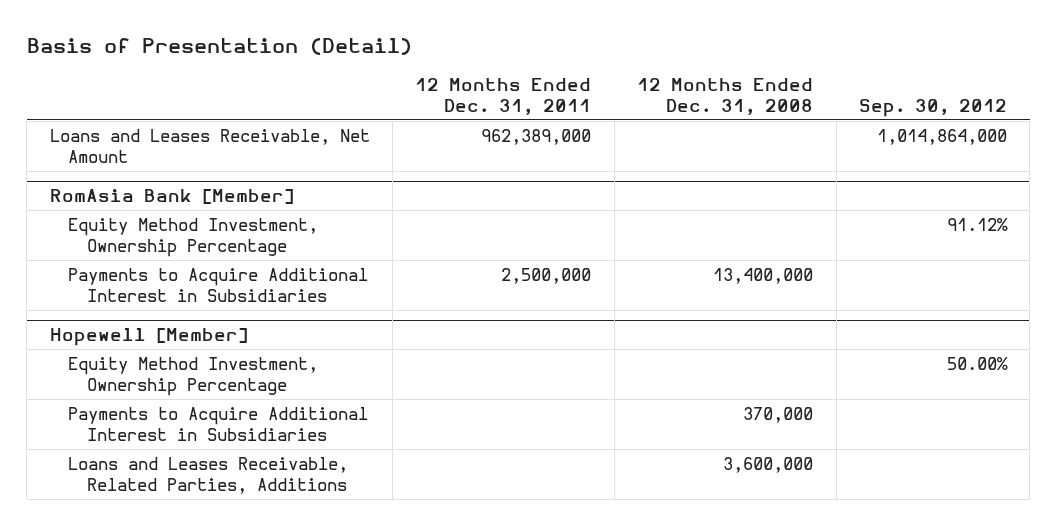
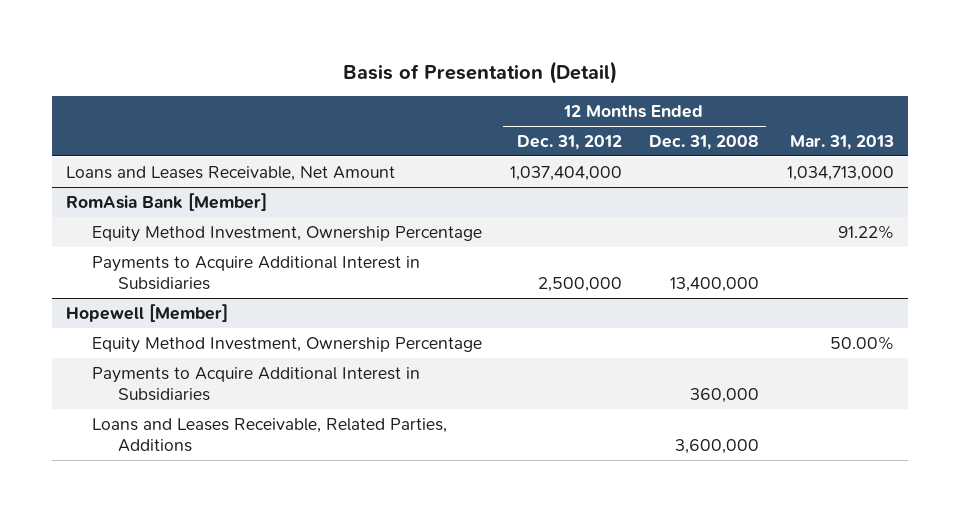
[415,78,592,115] 12 Months Ended Dec. 31, 2011 -> none
[858,98,1007,117] Sep. 30, 2012 -> none
none -> [516,134,622,150] Dec. 31, 2012
none -> [790,134,895,150] Mar. 31, 2013
[743,406,814,423] 370,000 -> [690,387,760,403] 360,000

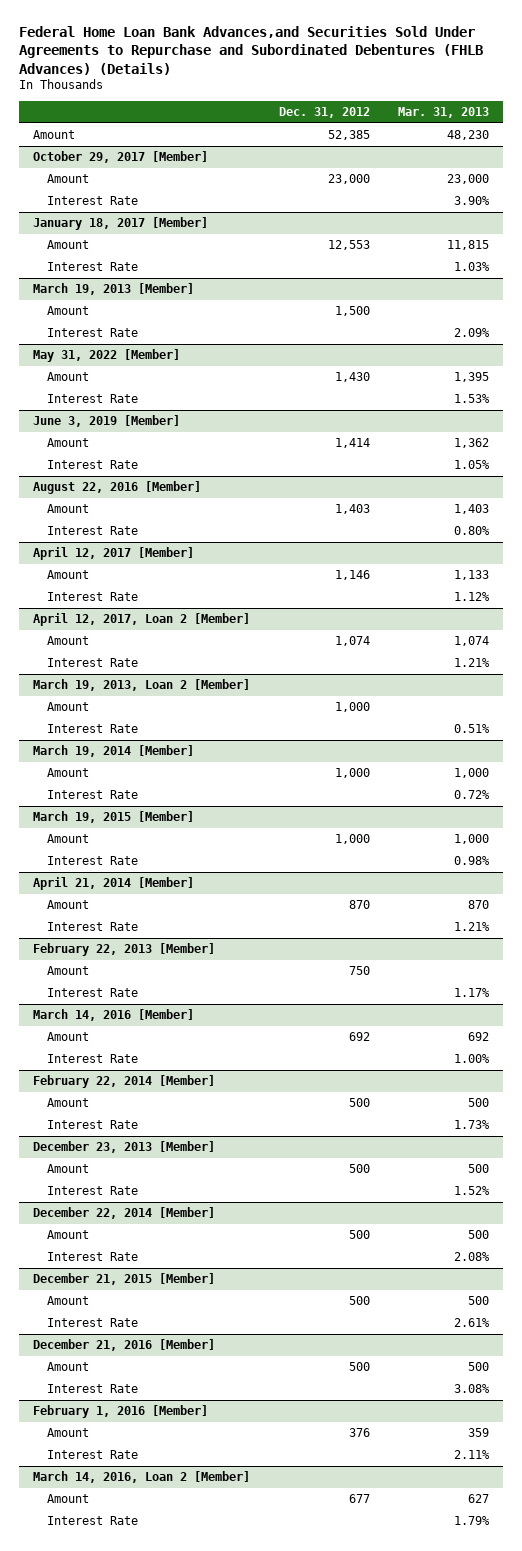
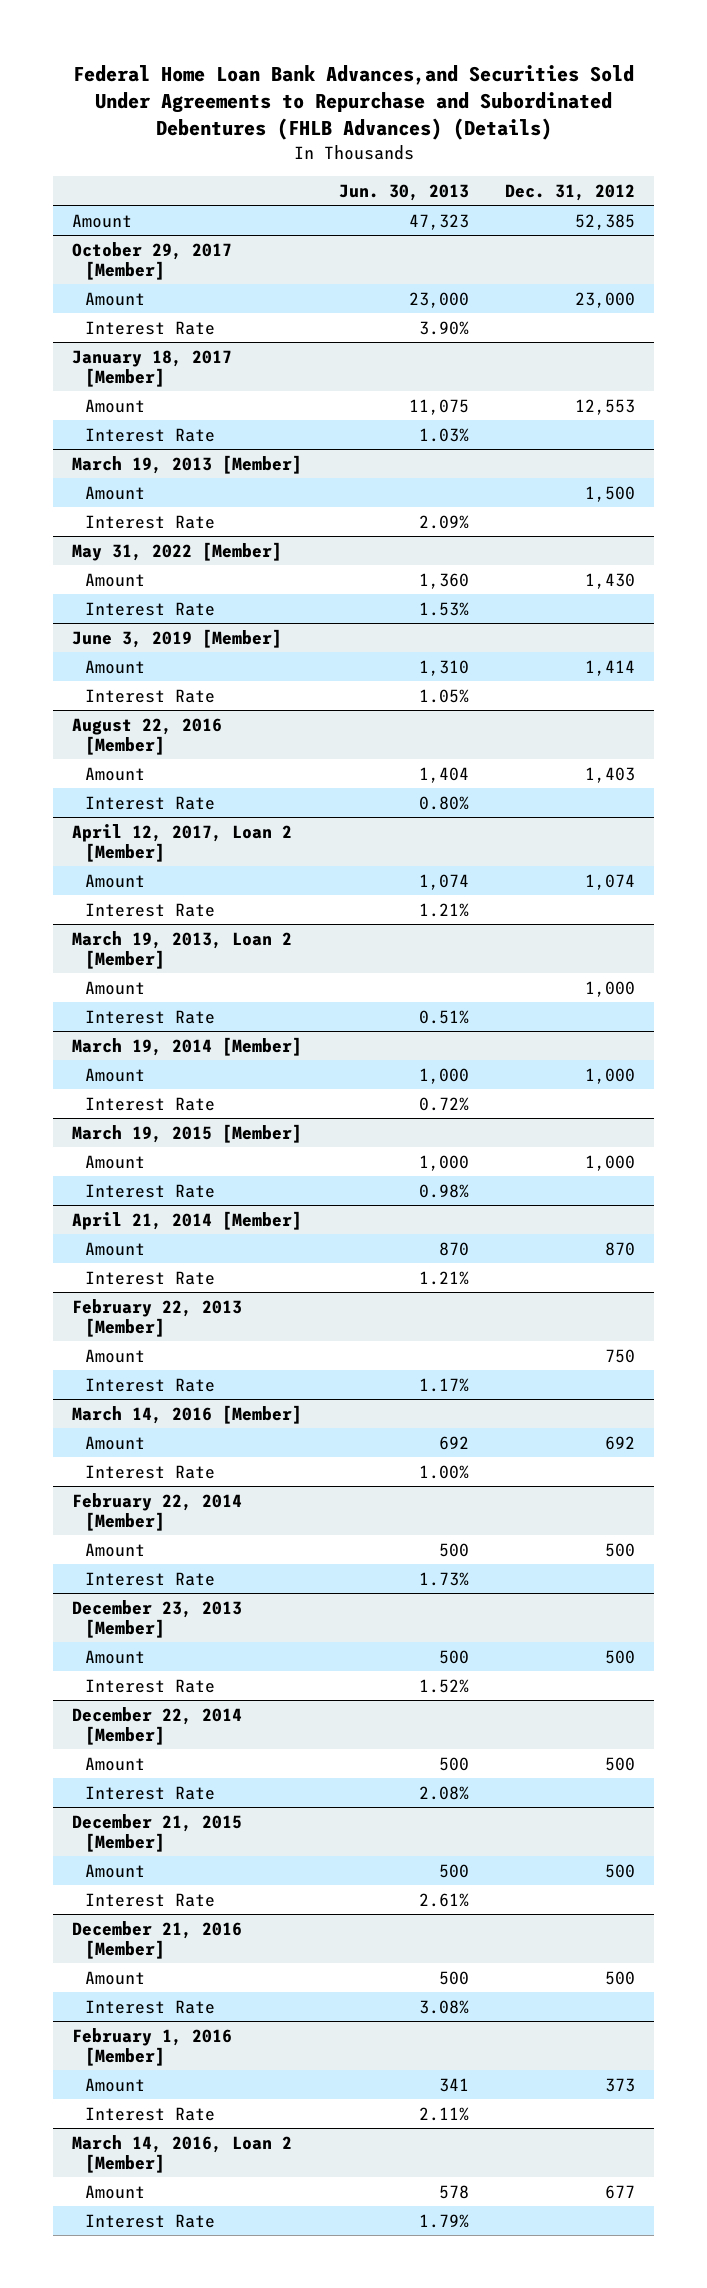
[398,107,490,119] Mar. 31, 2013 -> none
none -> [338,183,469,201] Jun. 30, 2013
[33,547,195,561] April 12, 2017 [Member] -> none
[47,570,90,580] Amount -> none
[47,592,139,602] Interest Rate -> none
[348,1428,370,1438] 376 -> [605,2077,636,2092] 373

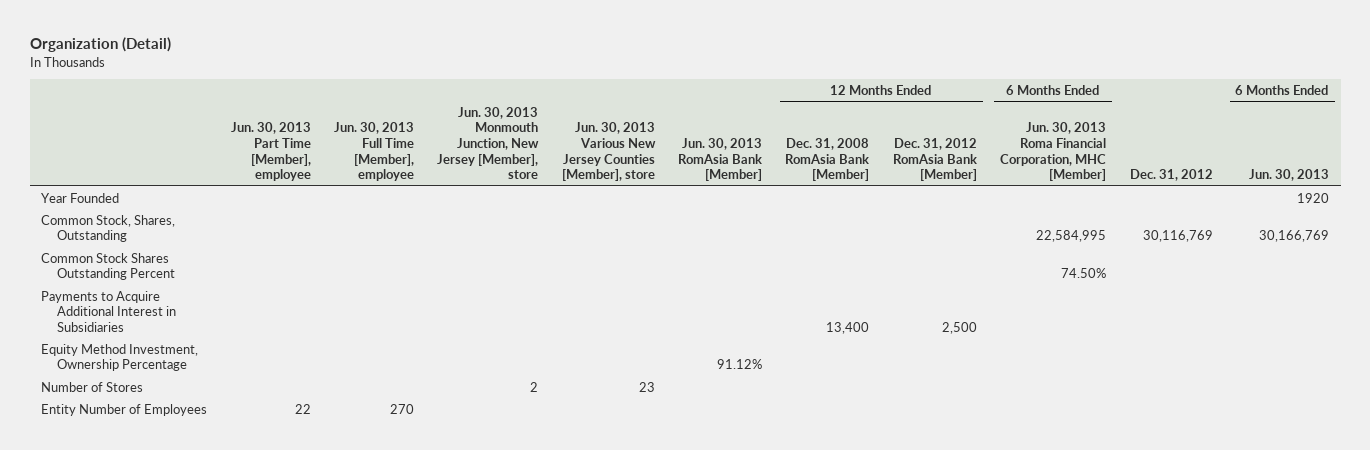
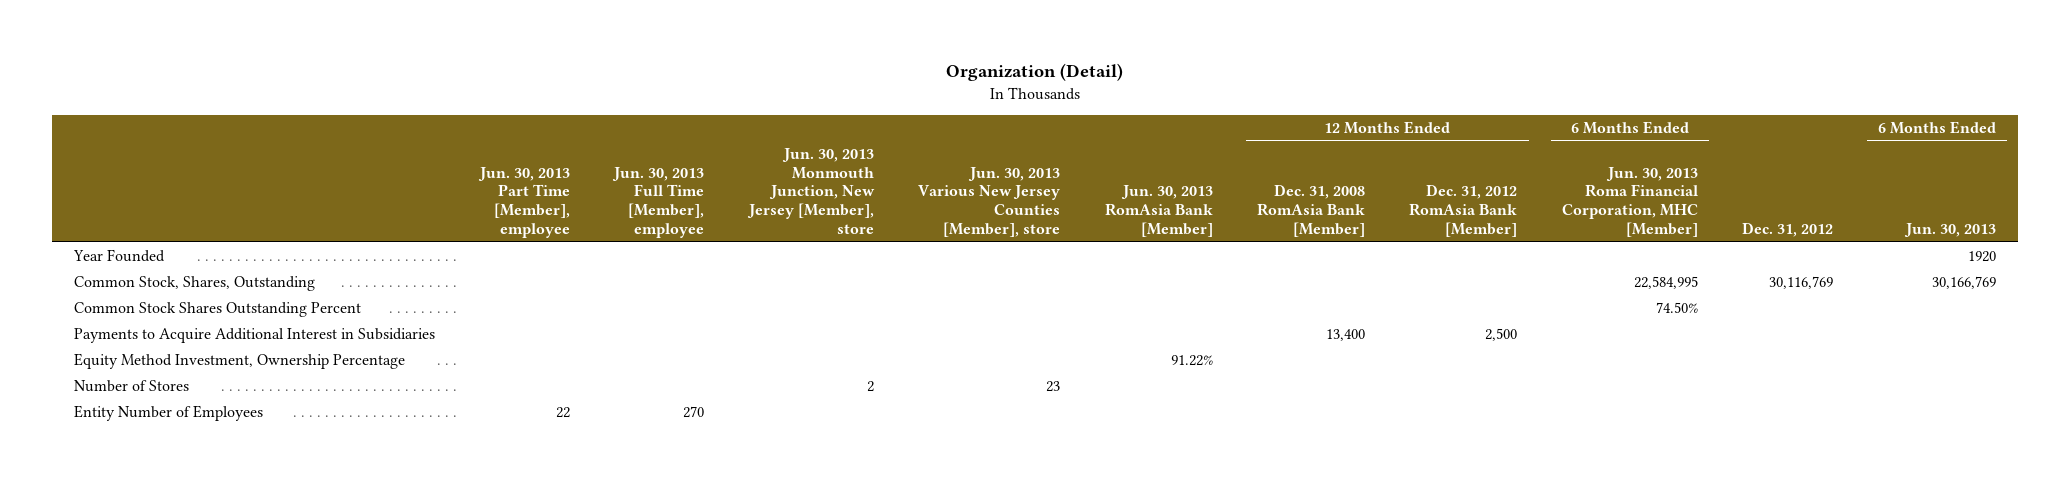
[717,359,763,370] 91.12% -> [1170,355,1213,367] 91.22%

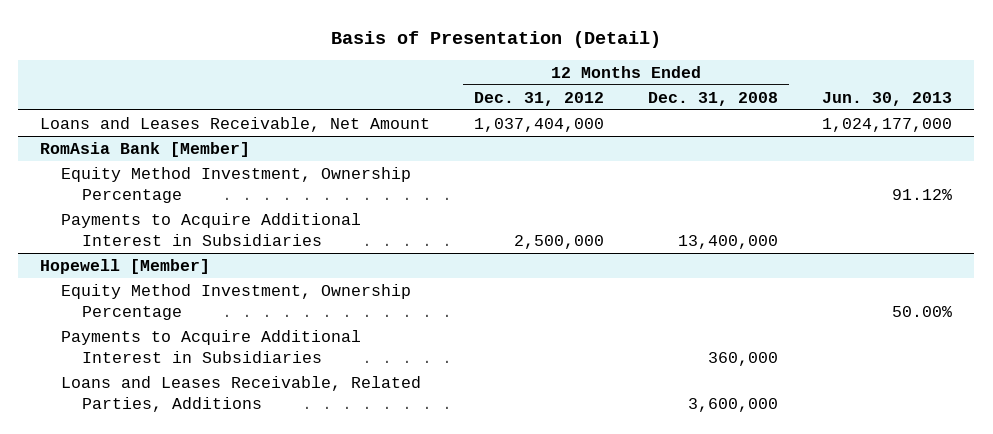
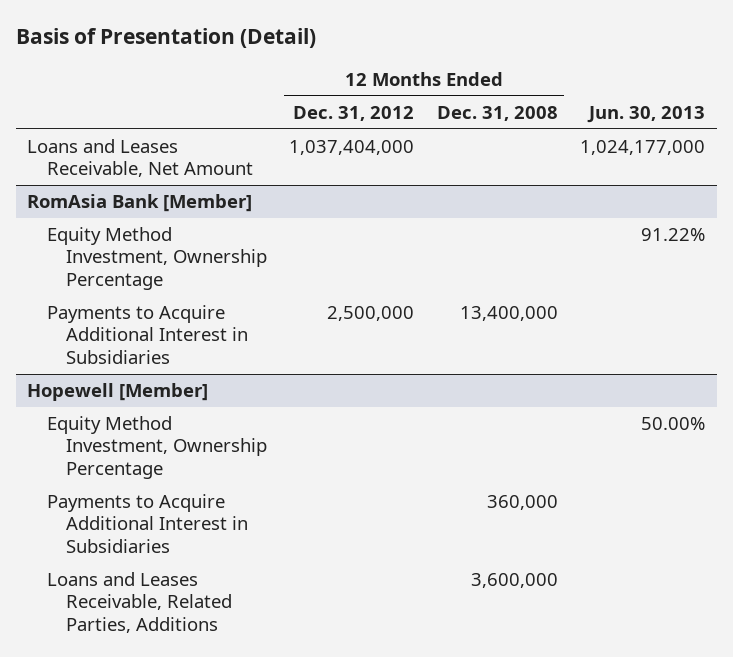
[892,188,953,200] 91.12% -> [641,228,706,242] 91.22%

